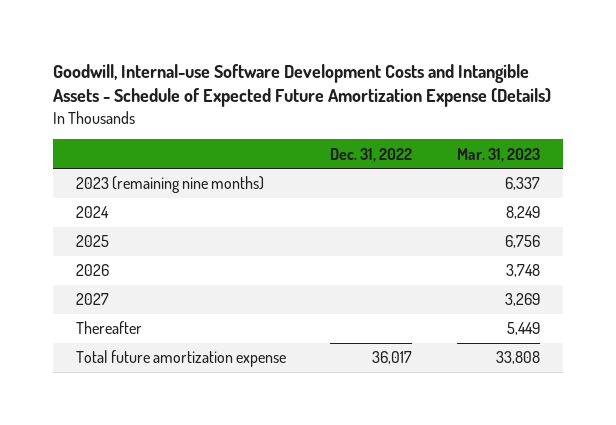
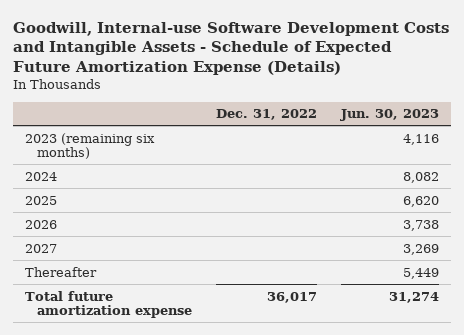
[457,147,541,162] Mar. 31, 2023 -> none
none -> [340,109,440,122] Jun. 30, 2023
[75,176,264,194] 2023 (remaining nine months) -> [25,132,156,160] 2023 (remaining six months)

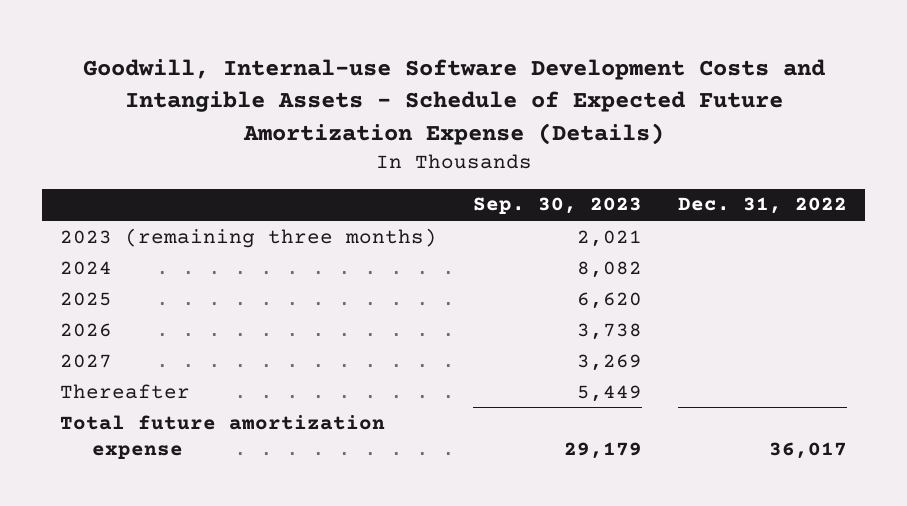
[340,109,440,122] Jun. 30, 2023 -> none
none -> [473,197,643,215] Sep. 30, 2023
[25,132,156,160] 2023 (remaining six months) -> [60,227,438,248] 2023 (remaining three months)

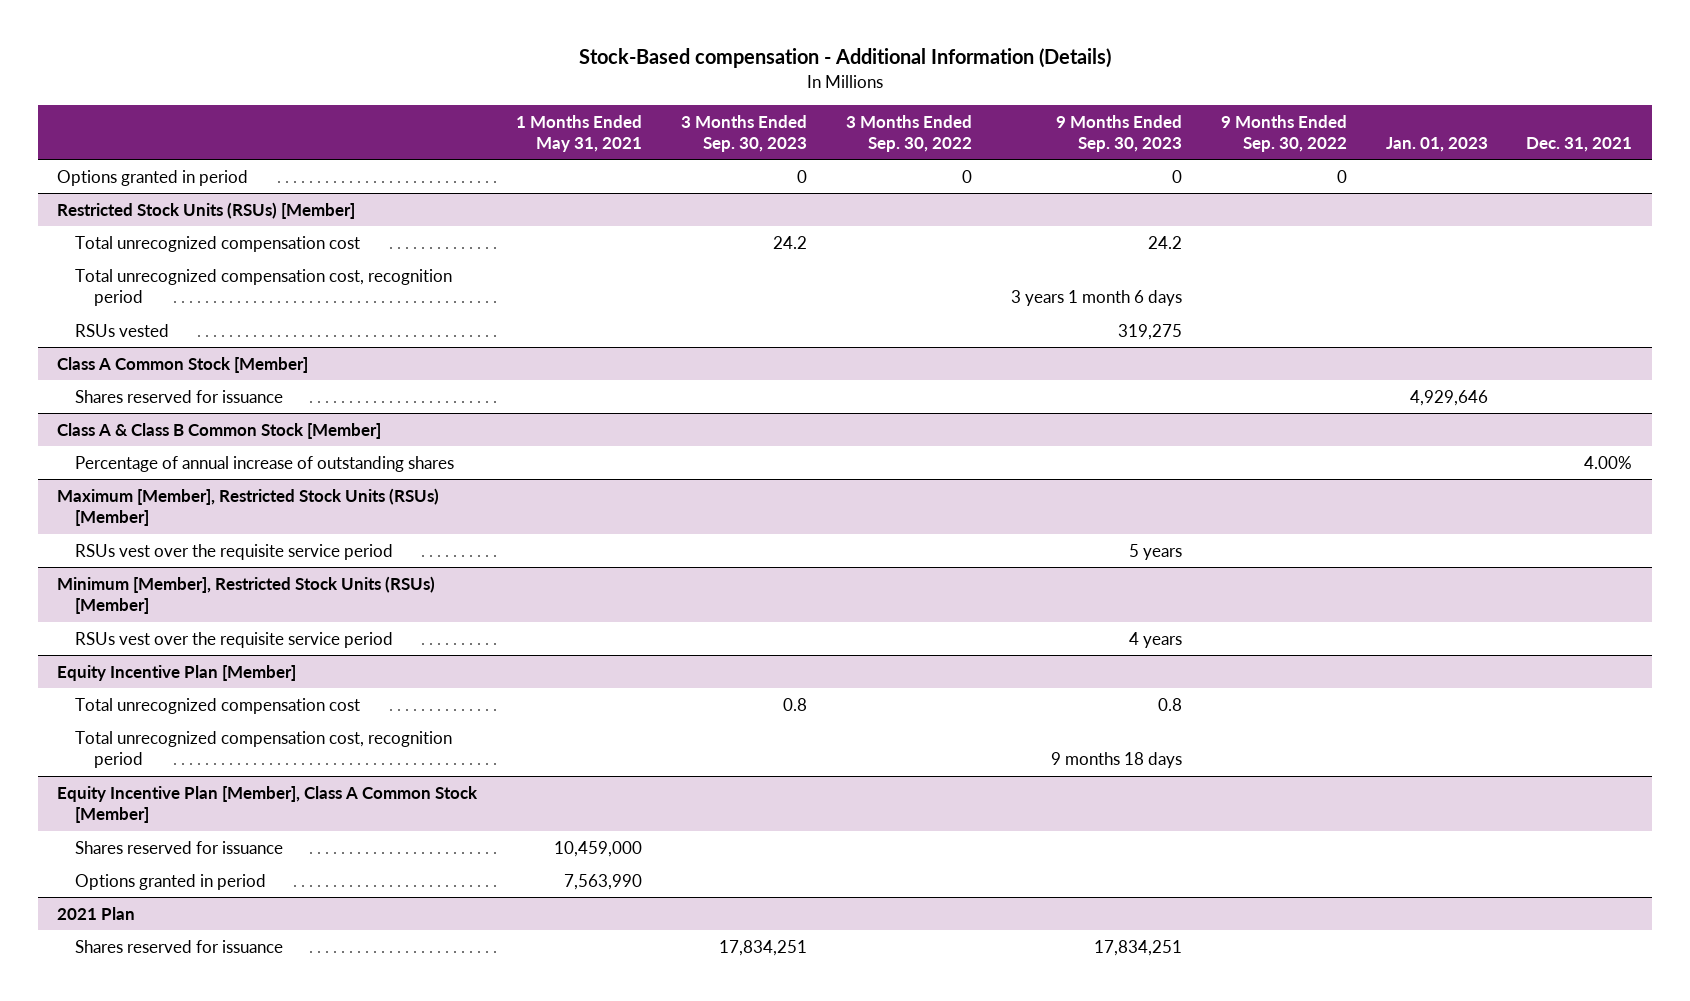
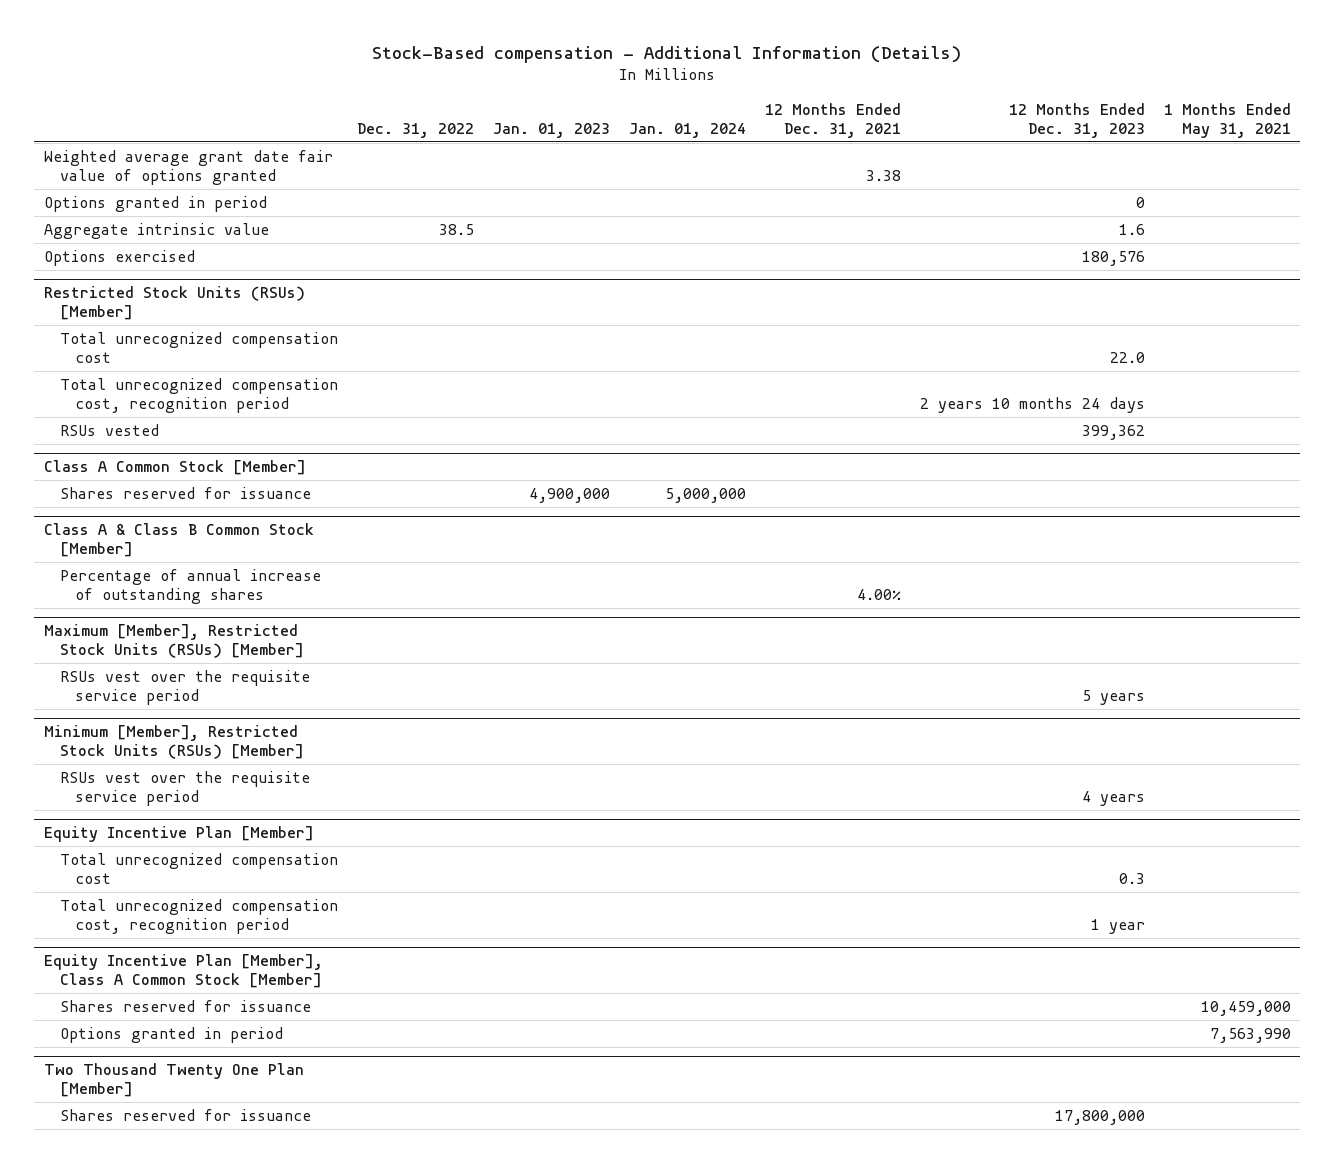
[680,114,807,153] 3 Months Ended Sep. 30, 2023 -> none
[845,114,972,153] 3 Months Ended Sep. 30, 2022 -> none
[1055,114,1182,153] 9 Months Ended Sep. 30, 2023 -> none
[1220,114,1347,153] 9 Months Ended Sep. 30, 2022 -> none
[1526,137,1633,153] Dec. 31, 2021 -> none
none -> [356,123,474,139] Dec. 31, 2022
none -> [628,123,746,139] Jan. 01, 2024
none -> [764,102,901,139] 12 Months Ended Dec. 31, 2021
none -> [1008,102,1145,139] 12 Months Ended Dec. 31, 2023
none -> [43,149,333,185] Weighted average grant date fair value of options granted
none -> [43,222,269,239] Aggregate intrinsic value
none -> [43,249,195,266] Options exercised
[1409,389,1488,406] 4,929,646 -> [528,487,610,503] 4,900,000
[57,906,136,920] 2021 Plan -> [43,1063,304,1098] Two Thousand Twenty One Plan [Member]

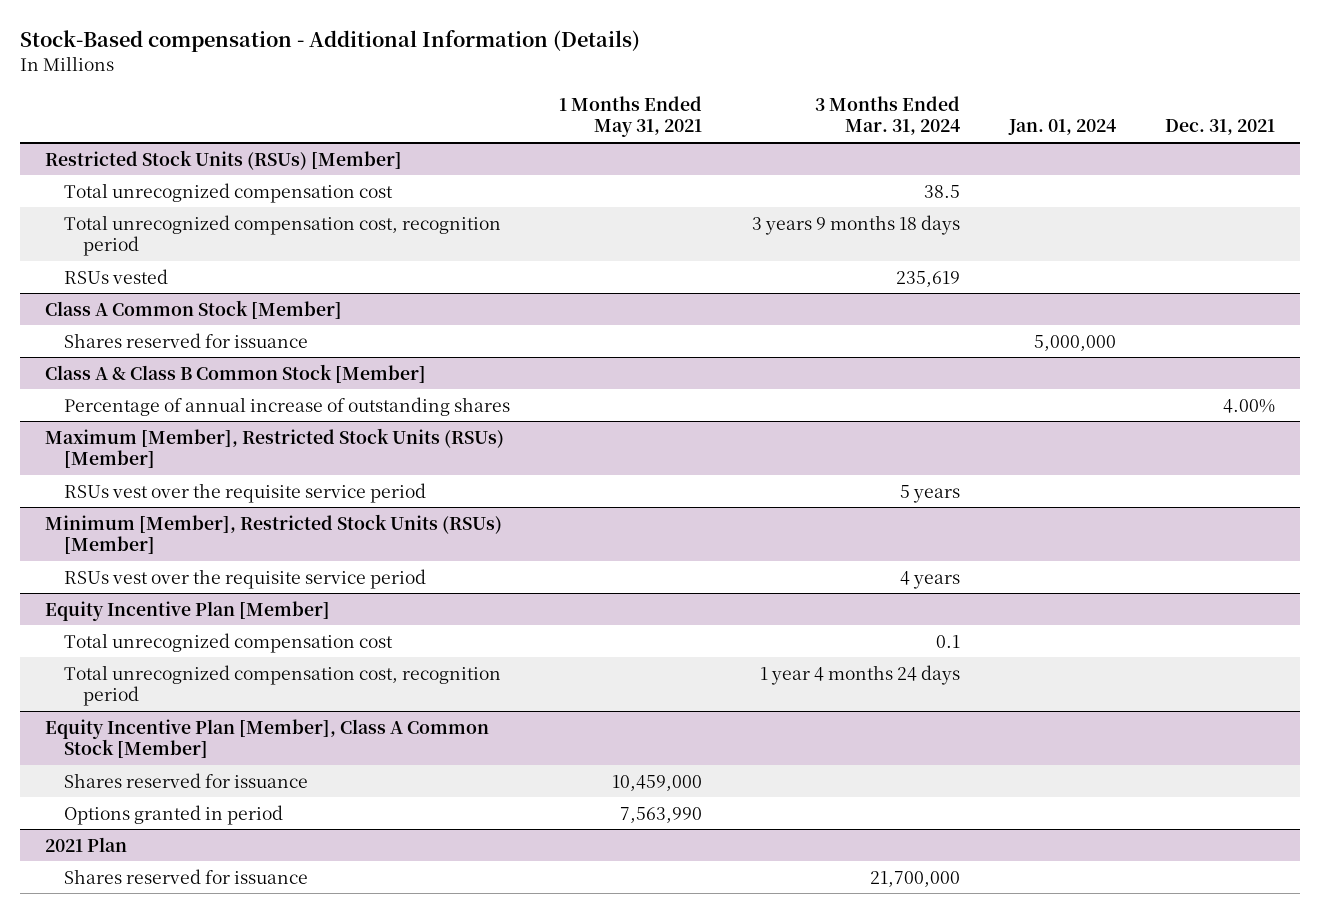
[356,123,474,139] Dec. 31, 2022 -> none
[492,123,610,139] Jan. 01, 2023 -> none
[764,102,901,139] 12 Months Ended Dec. 31, 2021 -> none
[1008,102,1145,139] 12 Months Ended Dec. 31, 2023 -> none
none -> [814,95,960,136] 3 Months Ended Mar. 31, 2024
none -> [1164,119,1275,136] Dec. 31, 2021
[43,149,333,185] Weighted average grant date fair value of options granted -> none
[43,195,267,212] Options granted in period -> none
[43,222,269,239] Aggregate intrinsic value -> none
[43,249,195,266] Options exercised -> none
[43,1063,304,1098] Two Thousand Twenty One Plan [Member] -> [44,836,127,852] 2021 Plan

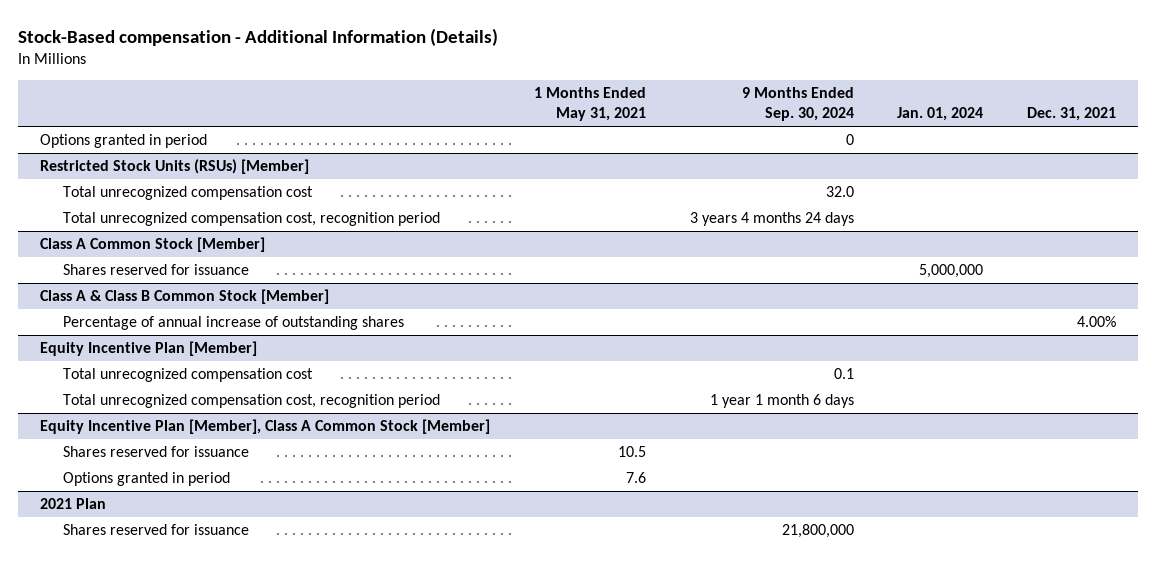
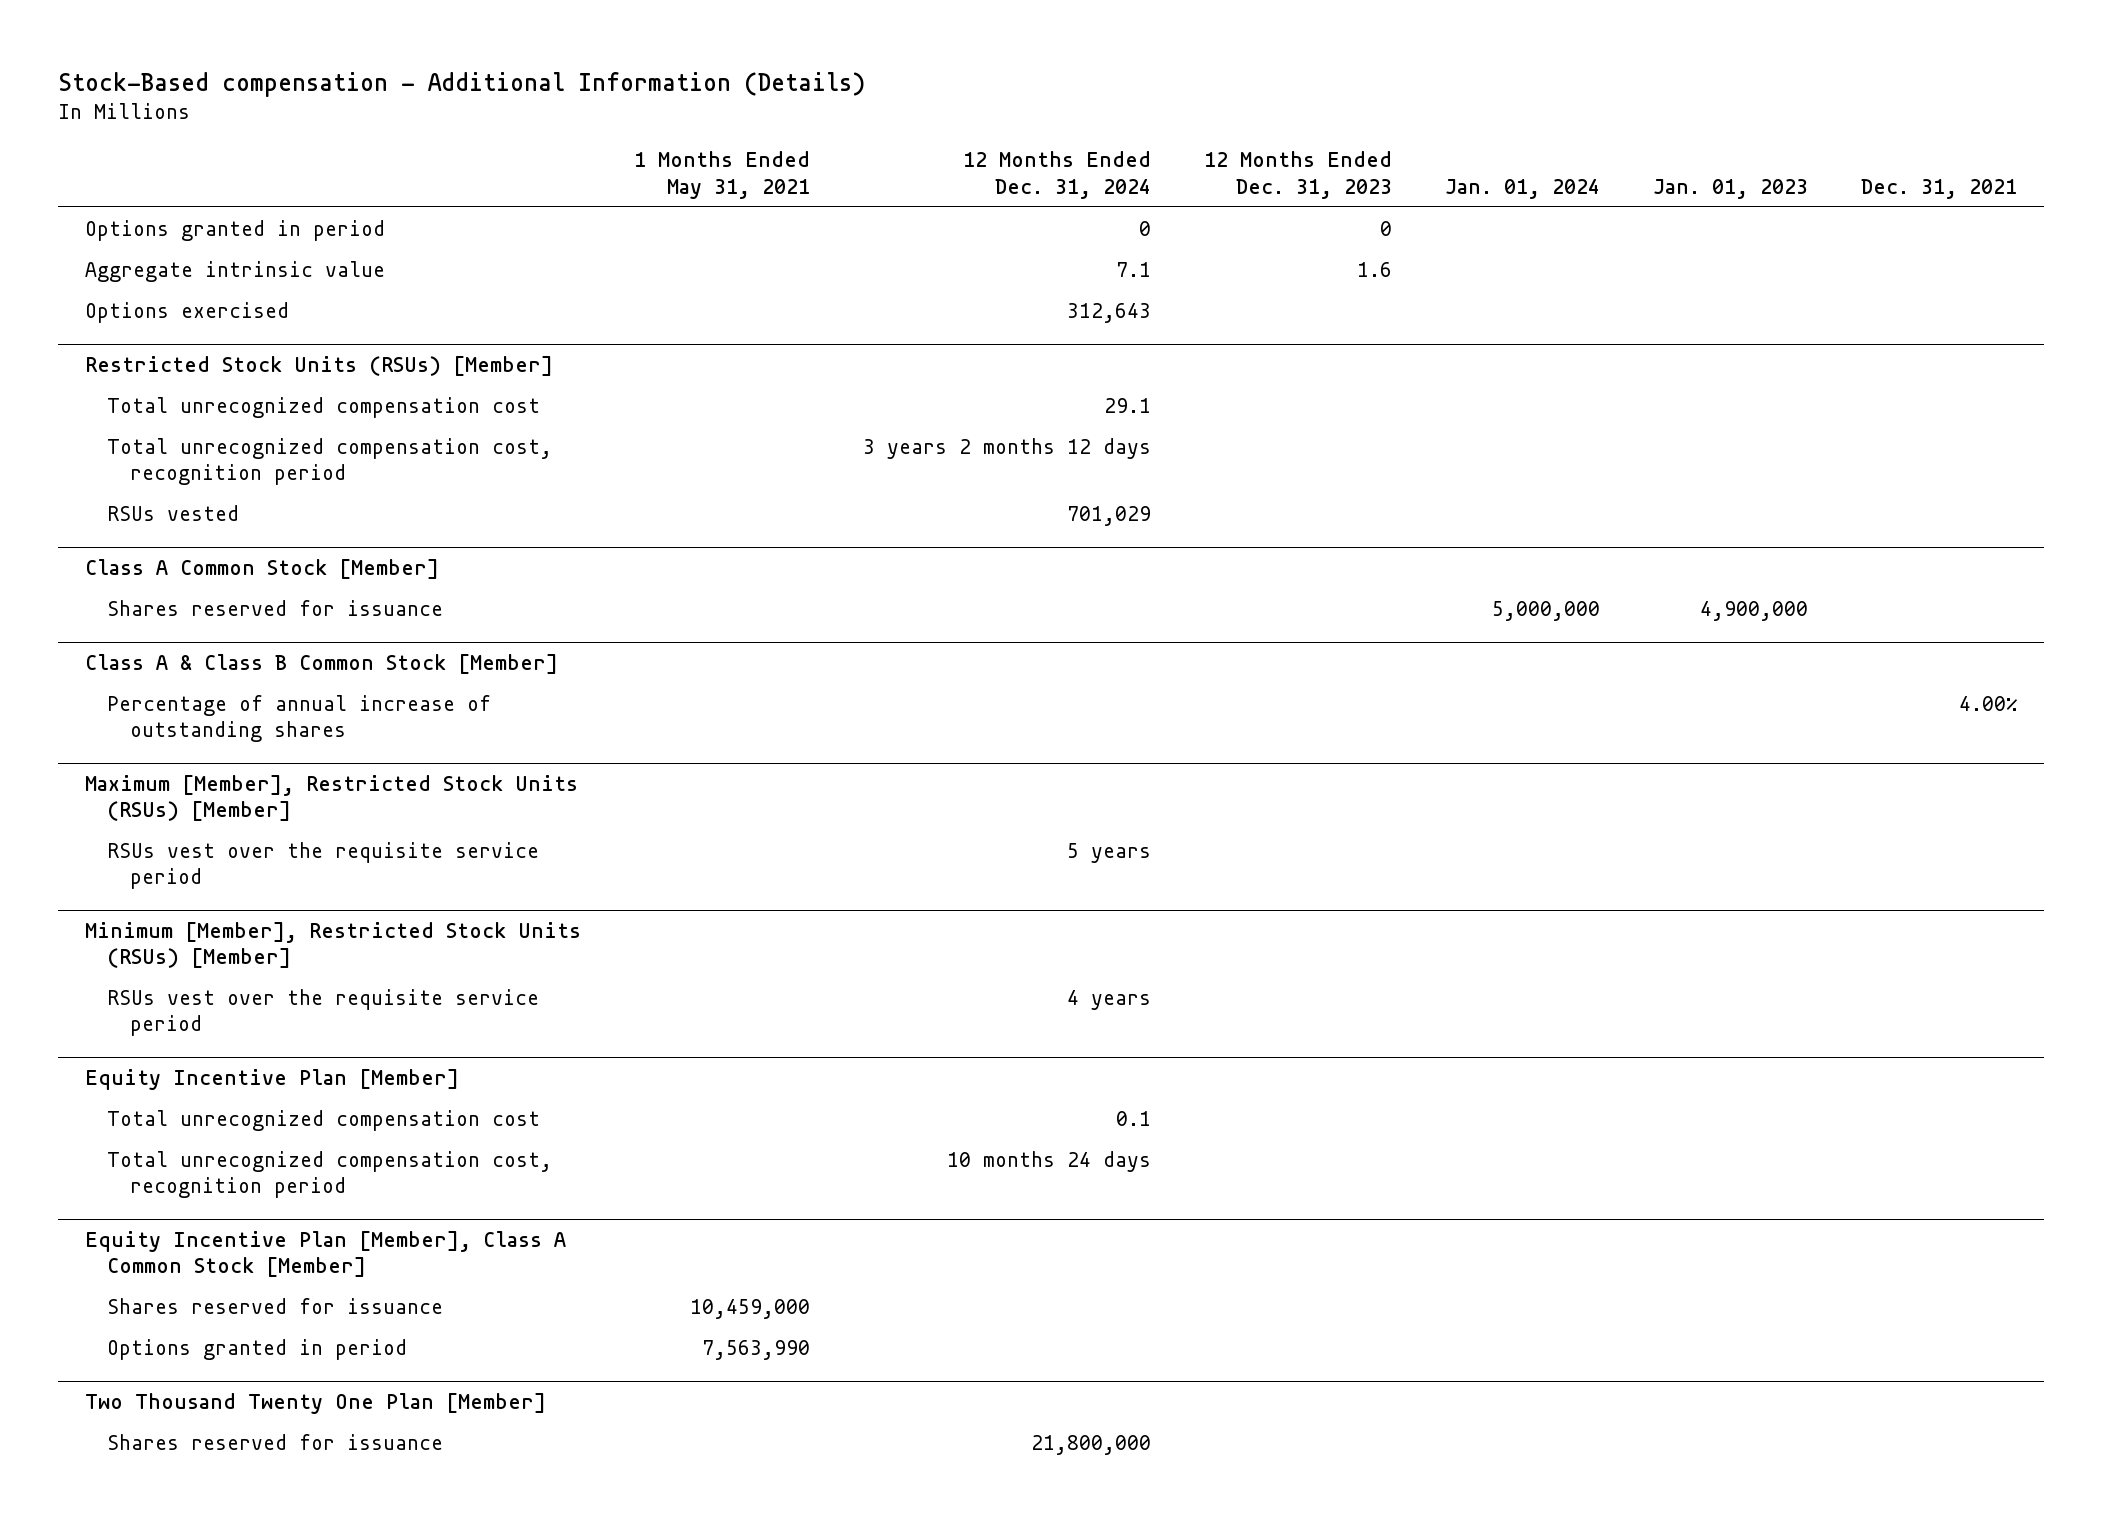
[741,87,854,122] 9 Months Ended Sep. 30, 2024 -> none
none -> [963,151,1152,199] 12 Months Ended Dec. 31, 2024
none -> [1204,151,1393,199] 12 Months Ended Dec. 31, 2023
none -> [1653,178,1809,199] Jan. 01, 2023
none -> [84,260,385,282] Aggregate intrinsic value
none -> [84,301,289,323] Options exercised
none -> [107,504,240,521] RSUs vested
none -> [84,774,578,822] Maximum [Member], Restricted Stock Units (RSUs) [Member]
none -> [107,841,540,889] RSUs vest over the requisite service period
none -> [84,921,581,969] Minimum [Member], Restricted Stock Units (RSUs) [Member]
none -> [107,988,540,1036] RSUs vest over the requisite service period
[617,446,646,458] 10.5 -> [689,1298,810,1319] 10,459,000
[625,472,646,484] 7.6 -> [701,1339,810,1360] 7,563,990
[39,498,106,510] 2021 Plan -> [84,1392,546,1414] Two Thousand Twenty One Plan [Member]

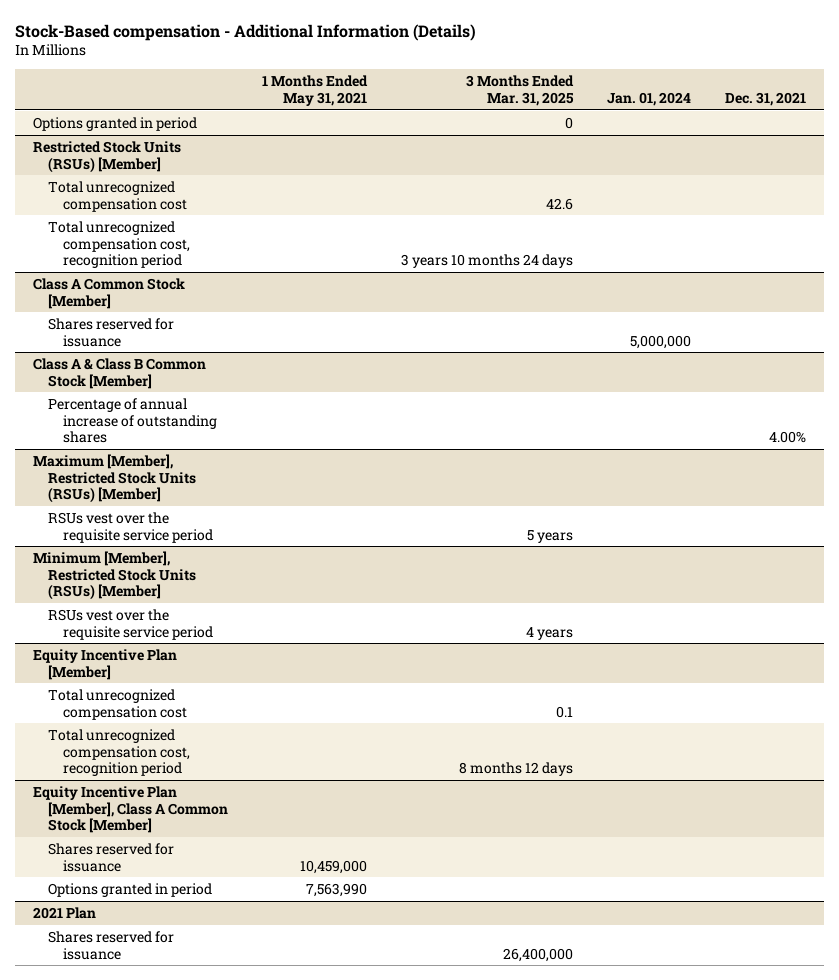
[963,151,1152,199] 12 Months Ended Dec. 31, 2024 -> none
[1204,151,1393,199] 12 Months Ended Dec. 31, 2023 -> none
[1653,178,1809,199] Jan. 01, 2023 -> none
none -> [466,75,575,106] 3 Months Ended Mar. 31, 2025
[84,260,385,282] Aggregate intrinsic value -> none
[84,301,289,323] Options exercised -> none
[107,504,240,521] RSUs vested -> none
[84,1392,546,1414] Two Thousand Twenty One Plan [Member] -> [32,906,96,919] 2021 Plan

